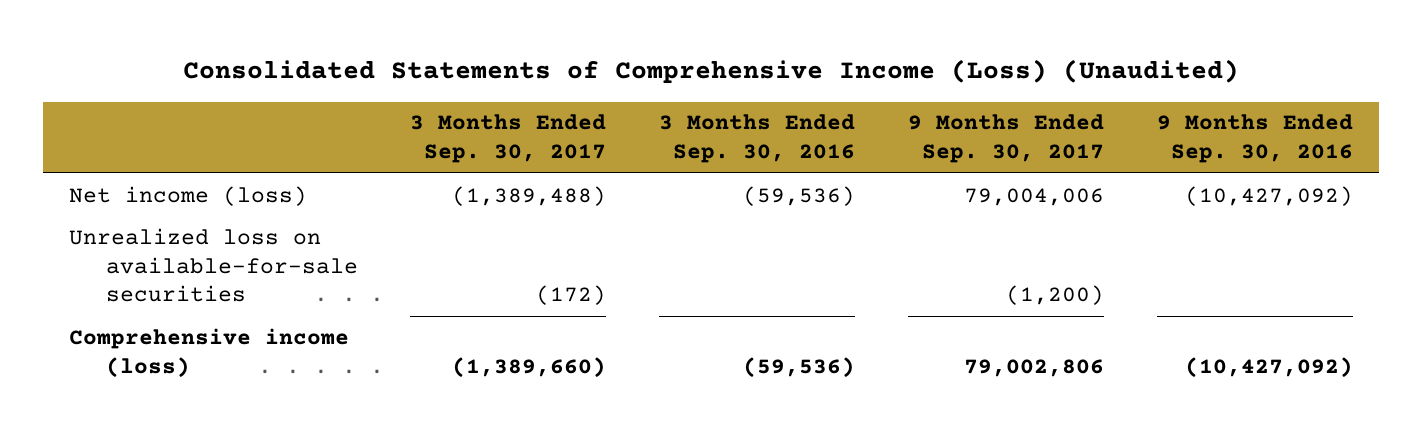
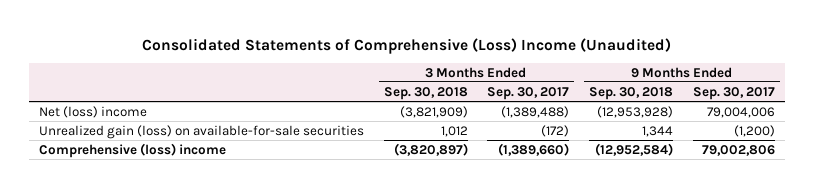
[182,59,1239,85] Consolidated Statements of Comprehensive Income (Loss) (Unaudited) -> [141,37,671,54] Consolidated Statements of Comprehensive (Loss) Income (Unaudited)
[659,114,856,164] 3 Months Ended Sep. 30, 2016 -> none
[1156,114,1353,164] 9 Months Ended Sep. 30, 2016 -> none
none -> [383,86,468,100] Sep. 30, 2018
none -> [589,86,674,100] Sep. 30, 2018
[69,185,308,206] Net income (loss) -> [38,105,147,118] Net (loss) income
[69,227,358,303] Unrealized loss on available-for-sale securities -> [38,124,364,139] Unrealized gain (loss) on available-for-sale securities
[69,327,350,378] Comprehensive income (loss) -> [38,142,226,158] Comprehensive (loss) income

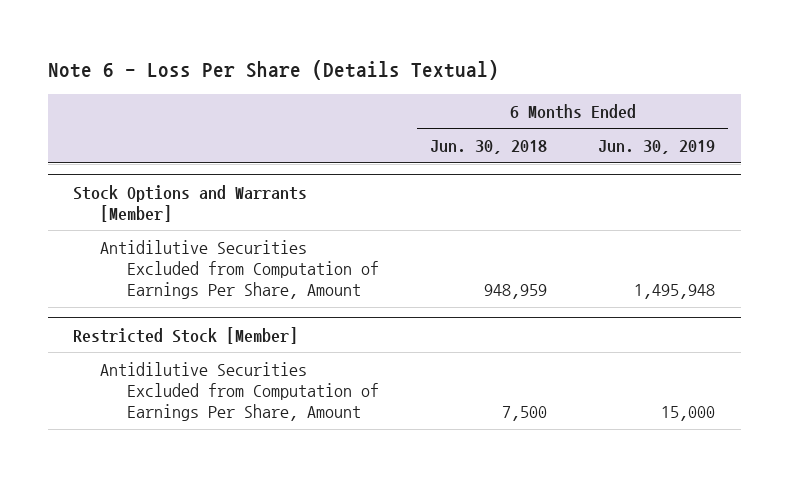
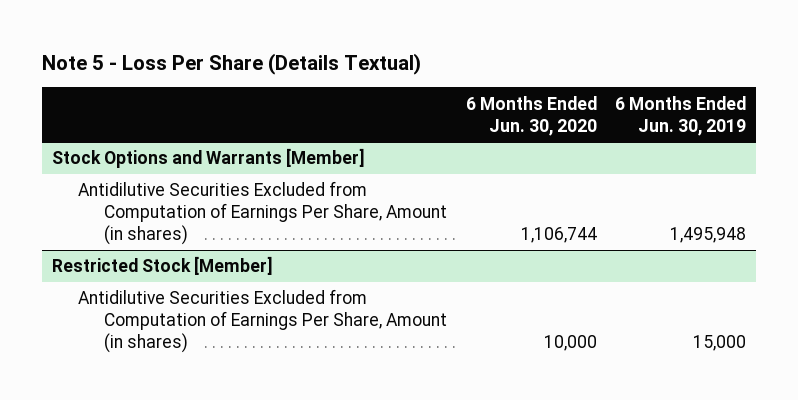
[47,59,499,80] Note 6 - Loss Per Share (Details Textual) -> [42,52,422,75] Note 5 - Loss Per Share (Details Textual)
[430,140,548,155] Jun. 30, 2018 -> none
none -> [465,95,597,136] 6 Months Ended Jun. 30, 2020
[100,240,379,300] Antidilutive Securities Excluded from Computation of Earnings Per Share, Amount -> [77,181,447,246] Antidilutive Securities Excluded from Computation of Earnings Per Share, Amount (in shares)
[100,362,379,422] Antidilutive Securities Excluded from Computation of Earnings Per Share, Amount -> [77,289,447,354] Antidilutive Securities Excluded from Computation of Earnings Per Share, Amount (in shares)

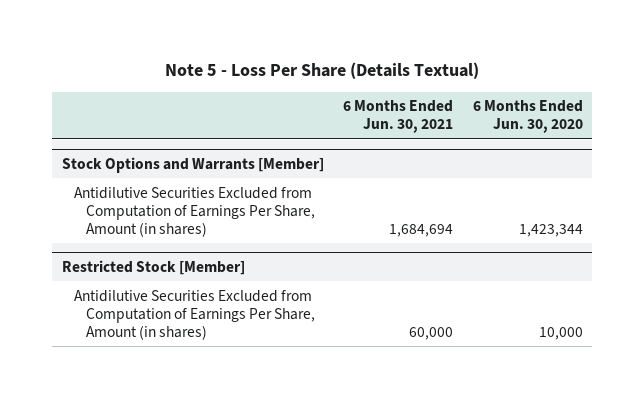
[615,95,747,136] 6 Months Ended Jun. 30, 2019 -> none
none -> [343,100,454,134] 6 Months Ended Jun. 30, 2021
[520,227,597,244] 1,106,744 -> [518,223,583,237] 1,423,344

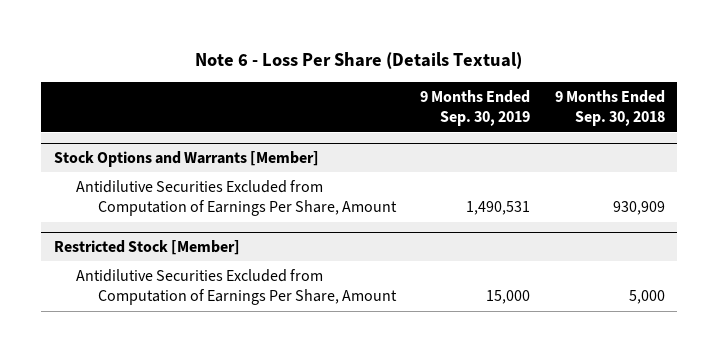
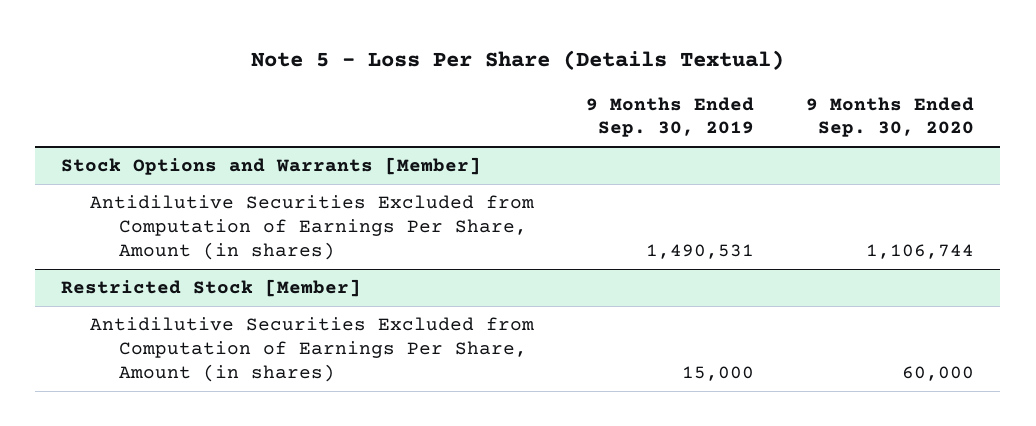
[195,52,523,70] Note 6 - Loss Per Share (Details Textual) -> [250,49,784,70] Note 5 - Loss Per Share (Details Textual)
[555,89,666,127] 9 Months Ended Sep. 30, 2018 -> none
none -> [806,96,975,138] 9 Months Ended Sep. 30, 2020
[75,179,397,217] Antidilutive Securities Excluded from Computation of Earnings Per Share, Amount -> [90,195,535,261] Antidilutive Securities Excluded from Computation of Earnings Per Share, Amount (in shares)
[75,268,397,306] Antidilutive Securities Excluded from Computation of Earnings Per Share, Amount -> [90,317,535,383] Antidilutive Securities Excluded from Computation of Earnings Per Share, Amount (in shares)

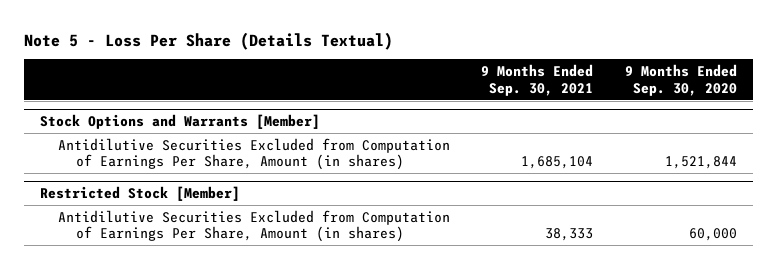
[586,96,755,138] 9 Months Ended Sep. 30, 2019 -> none
none -> [481,64,594,96] 9 Months Ended Sep. 30, 2021
[866,244,975,260] 1,106,744 -> [665,156,738,170] 1,521,844

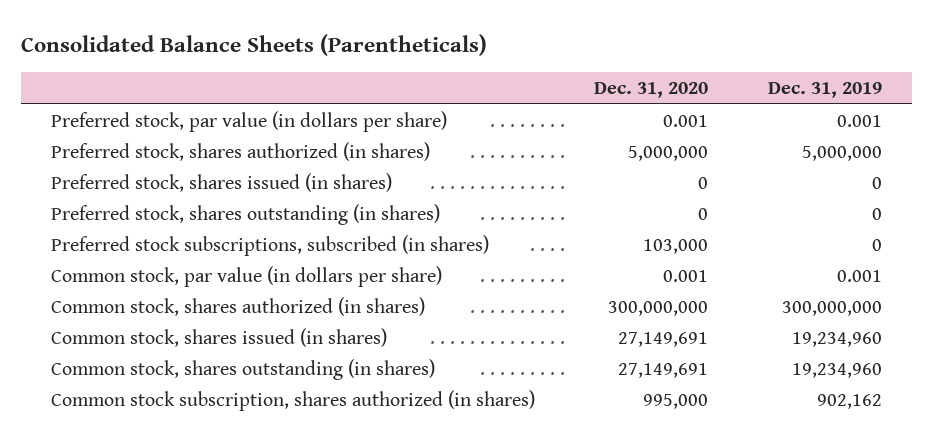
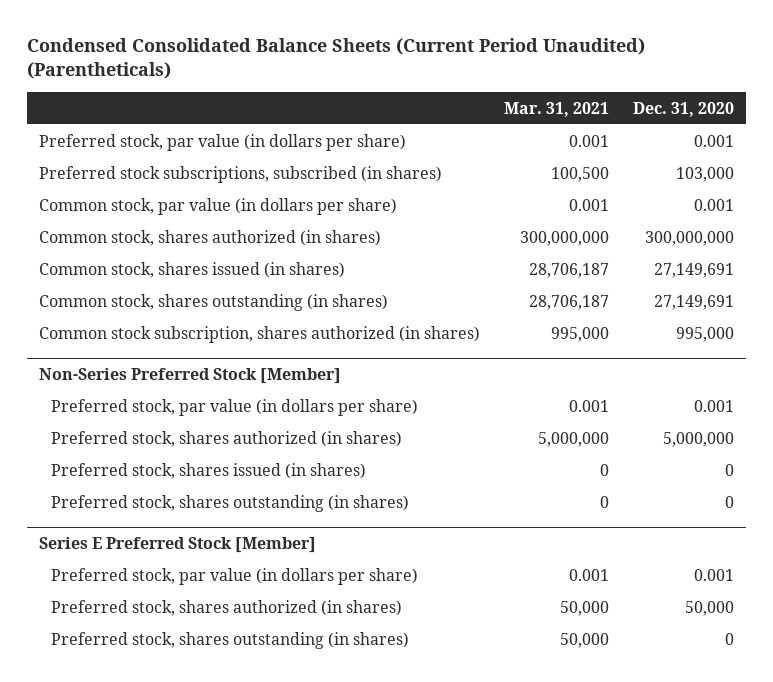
[20,34,487,57] Consolidated Balance Sheets (Parentheticals) -> [27,37,646,80] Condensed Consolidated Balance Sheets (Current Period Unaudited) (Parentheticals)
[768,82,883,99] Dec. 31, 2019 -> none
none -> [503,101,609,117] Mar. 31, 2021
[50,141,430,161] Preferred stock, shares authorized (in shares) -> none
[50,172,392,192] Preferred stock, shares issued (in shares) -> none
[50,203,440,225] Preferred stock, shares outstanding (in shares) -> none
none -> [38,368,341,385] Non-Series Preferred Stock [Member]
none -> [50,398,418,416] Preferred stock, par value (in dollars per share)
none -> [50,430,402,447] Preferred stock, shares authorized (in shares)
none -> [50,462,366,479] Preferred stock, shares issued (in shares)
none -> [50,494,409,512] Preferred stock, shares outstanding (in shares)
none -> [38,537,316,554] Series E Preferred Stock [Member]
none -> [50,567,418,585] Preferred stock, par value (in dollars per share)
none -> [50,599,402,616] Preferred stock, shares authorized (in shares)
none -> [50,631,409,649] Preferred stock, shares outstanding (in shares)

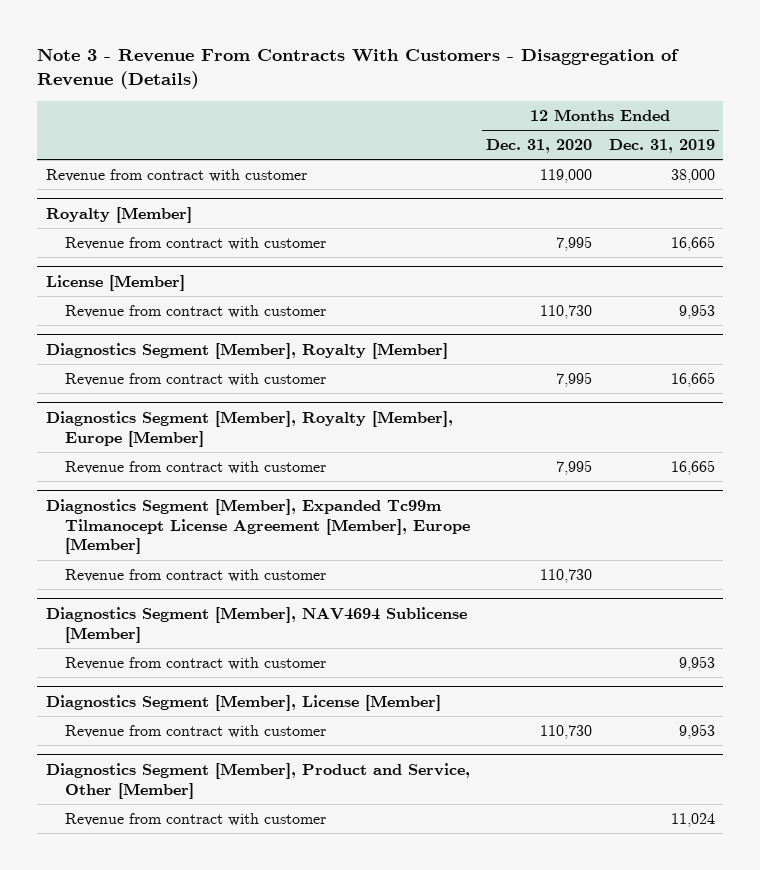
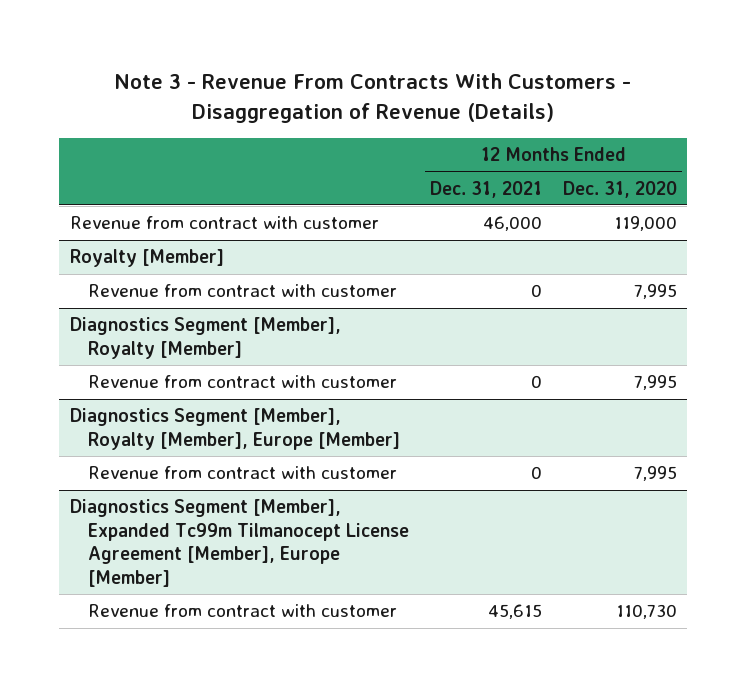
[608,139,715,154] Dec. 31, 2019 -> none
none -> [430,180,543,198] Dec. 31, 2021
[45,274,185,291] License [Member] -> none
[65,305,327,319] Revenue from contract with customer -> none
[45,606,467,643] Diagnostics Segment [Member], NAV4694 Sublicense [Member] -> none
[65,657,327,671] Revenue from contract with customer -> none
[45,694,441,711] Diagnostics Segment [Member], License [Member] -> none
[65,725,327,739] Revenue from contract with customer -> none
[45,762,470,799] Diagnostics Segment [Member], Product and Service, Other [Member] -> none
[65,813,327,827] Revenue from contract with customer -> none

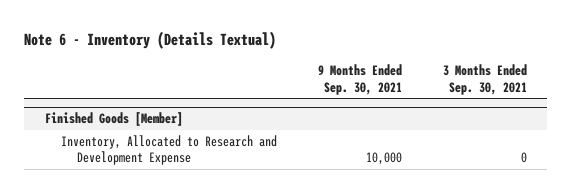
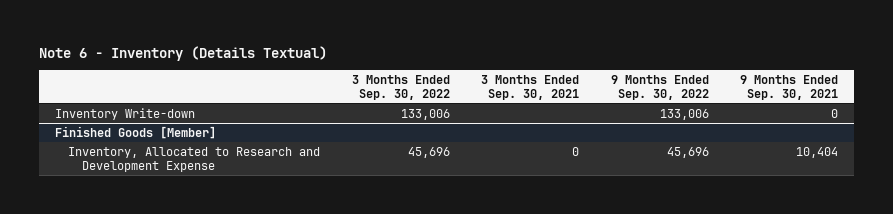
none -> [351,74,450,100] 3 Months Ended Sep. 30, 2022
none -> [610,74,709,100] 9 Months Ended Sep. 30, 2022
none -> [54,107,195,120] Inventory Write-down
[365,152,402,166] 10,000 -> [796,146,839,158] 10,404

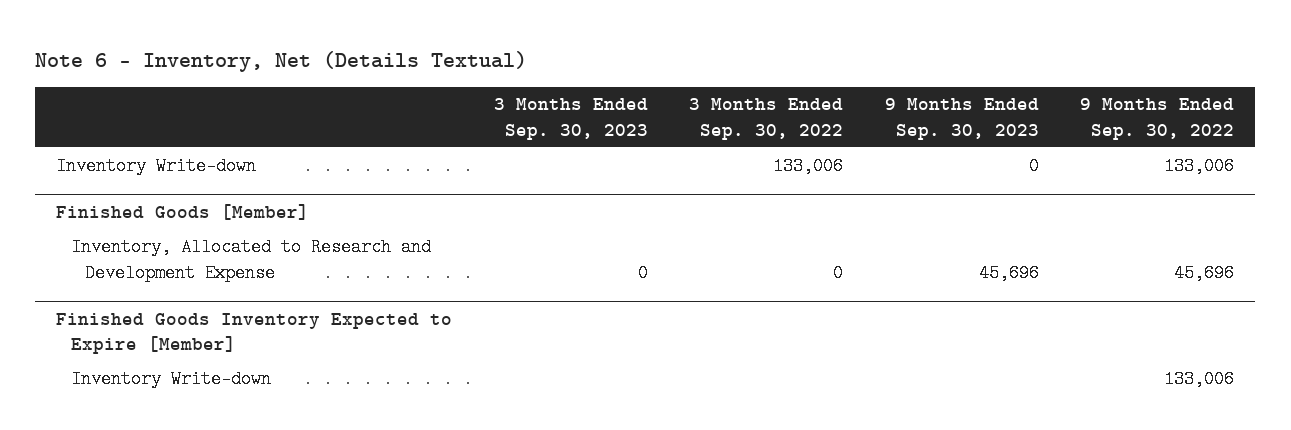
[39,45,328,61] Note 6 - Inventory (Details Textual) -> [35,50,528,72] Note 6 - Inventory, Net (Details Textual)
[481,74,580,100] 3 Months Ended Sep. 30, 2021 -> none
[740,74,839,100] 9 Months Ended Sep. 30, 2021 -> none
none -> [493,98,648,140] 3 Months Ended Sep. 30, 2023
none -> [884,98,1039,140] 9 Months Ended Sep. 30, 2023
[407,146,450,158] 45,696 -> [833,263,844,282] 0
none -> [56,312,453,355] Finished Goods Inventory Expected to Expire [Member]
none -> [70,370,271,389] Inventory Write-down

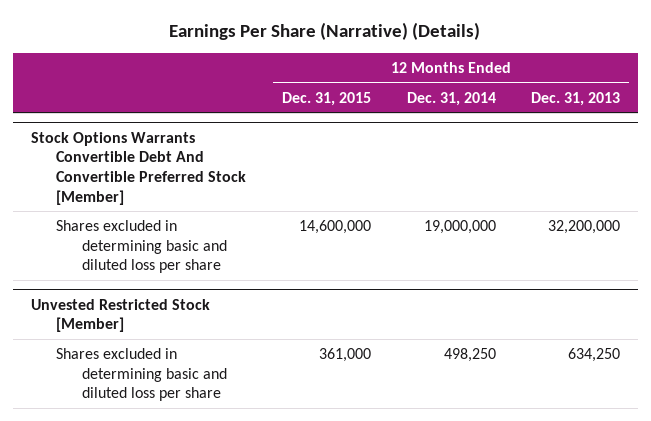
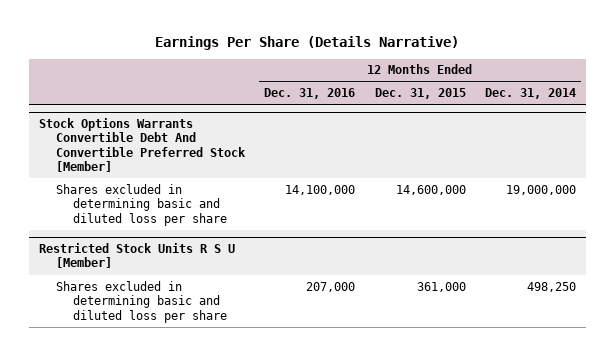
[169,22,481,41] Earnings Per Share (Narrative) (Details) -> [155,36,460,51] Earnings Per Share (Details Narrative)
[531,91,621,106] Dec. 31, 2013 -> none
none -> [264,88,356,100] Dec. 31, 2016
[30,298,210,333] Unvested Restricted Stock [Member] -> [38,242,235,269] Restricted Stock Units R S U [Member]

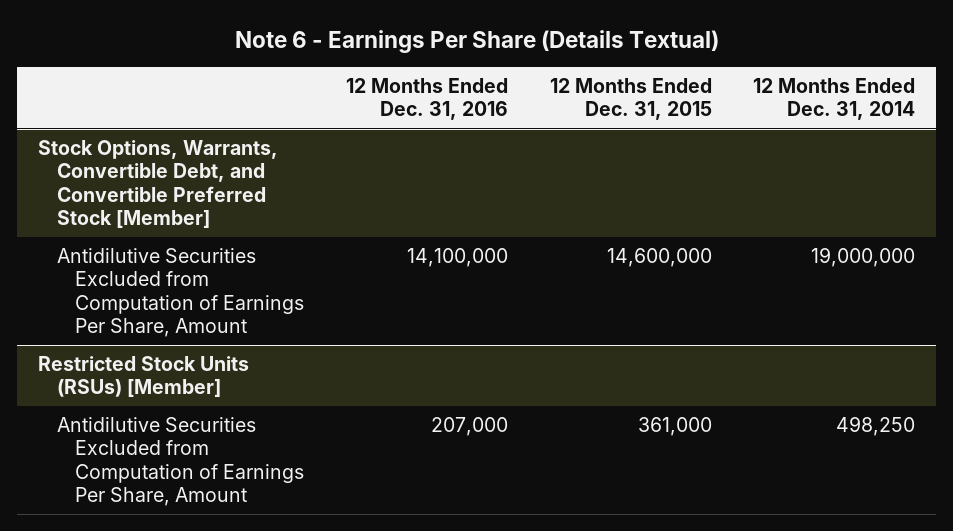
[155,36,460,51] Earnings Per Share (Details Narrative) -> [234,29,719,53] Note 6 - Earnings Per Share (Details Textual)
[38,117,246,173] Stock Options Warrants Convertible Debt And Convertible Preferred Stock [Member] -> [37,139,278,229] Stock Options, Warrants, Convertible Debt, and Convertible Preferred Stock [Member]
[55,183,228,226] Shares excluded in determining basic and diluted loss per share -> [56,247,305,338] Antidilutive Securities Excluded from Computation of Earnings Per Share, Amount
[38,242,235,269] Restricted Stock Units R S U [Member] -> [37,355,249,398] Restricted Stock Units (RSUs) [Member]
[55,280,228,323] Shares excluded in determining basic and diluted loss per share -> [56,416,305,507] Antidilutive Securities Excluded from Computation of Earnings Per Share, Amount

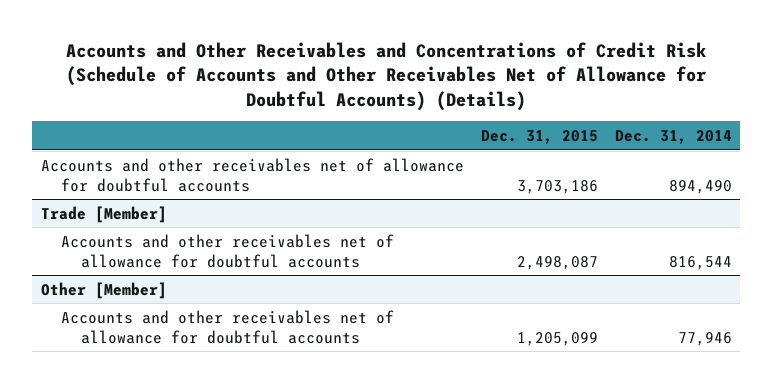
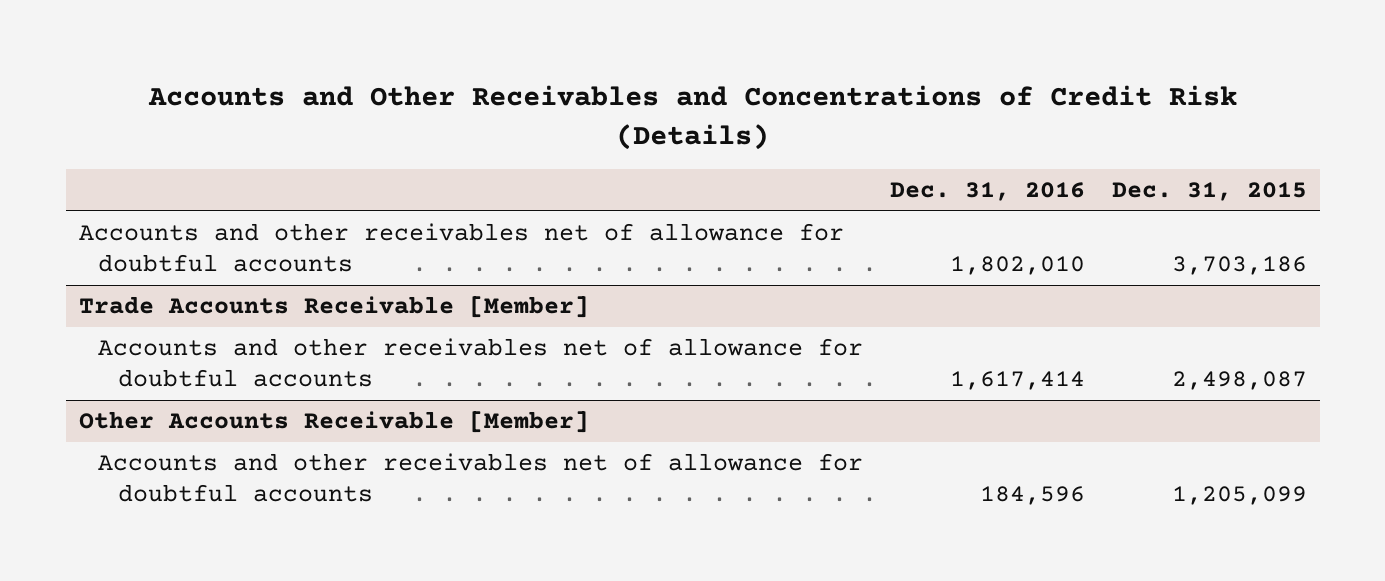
[66,41,707,111] Accounts and Other Receivables and Concentrations of Credit Risk (Schedule of Accounts and Other Receivables Net of Allowance for Doubtful Accounts) (Details) -> [147,84,1237,150] Accounts and Other Receivables and Concentrations of Credit Risk (Details)
[614,130,732,145] Dec. 31, 2014 -> none
none -> [889,181,1085,201] Dec. 31, 2016
[40,205,167,223] Trade [Member] -> [78,296,589,319] Trade Accounts Receivable [Member]
[40,281,167,299] Other [Member] -> [78,411,589,434] Other Accounts Receivable [Member]

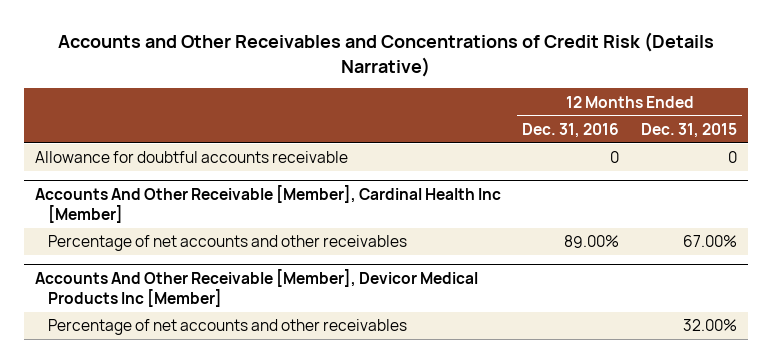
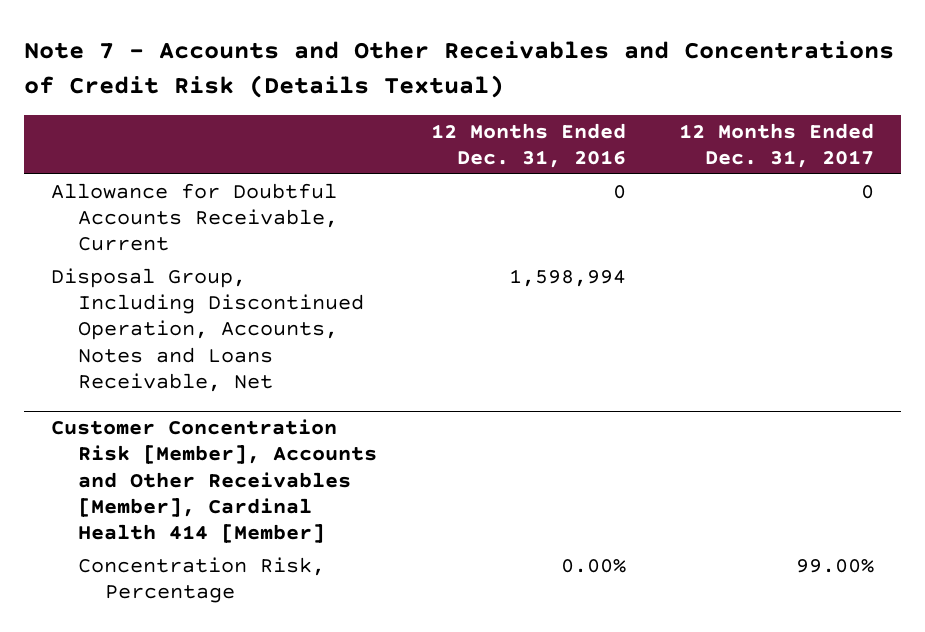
[57,32,714,77] Accounts and Other Receivables and Concentrations of Credit Risk (Details Narrative) -> [24,41,895,98] Note 7 - Accounts and Other Receivables and Concentrations of Credit Risk (Details Textual)
[640,122,737,138] Dec. 31, 2015 -> none
none -> [679,122,875,168] 12 Months Ended Dec. 31, 2017
[34,185,501,223] Accounts And Other Receivable [Member], Cardinal Health Inc [Member] -> none
[47,235,407,252] Percentage of net accounts and other receivables -> none
[34,269,478,307] Accounts And Other Receivable [Member], Devicor Medical Products Inc [Member] -> none
[47,319,407,336] Percentage of net accounts and other receivables -> none
[34,151,348,164] Allowance for doubtful accounts receivable -> [50,182,339,252] Allowance for Doubtful Accounts Receivable, Current
none -> [50,267,365,393] Disposal Group, Including Discontinued Operation, Accounts, Notes and Loans Receivable, Net
none -> [50,418,378,544] Customer Concentration Risk [Member], Accounts and Other Receivables [Member], Cardinal Health 414 [Member]
none -> [78,556,326,604] Concentration Risk, Percentage

